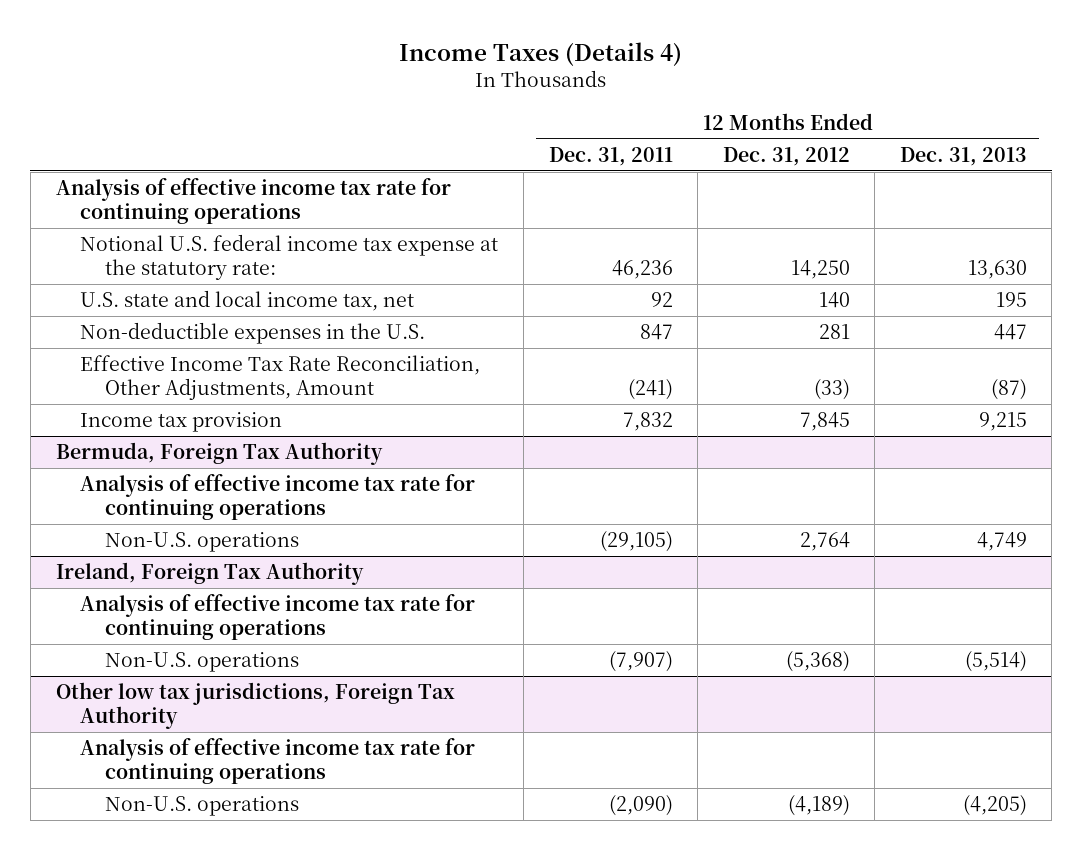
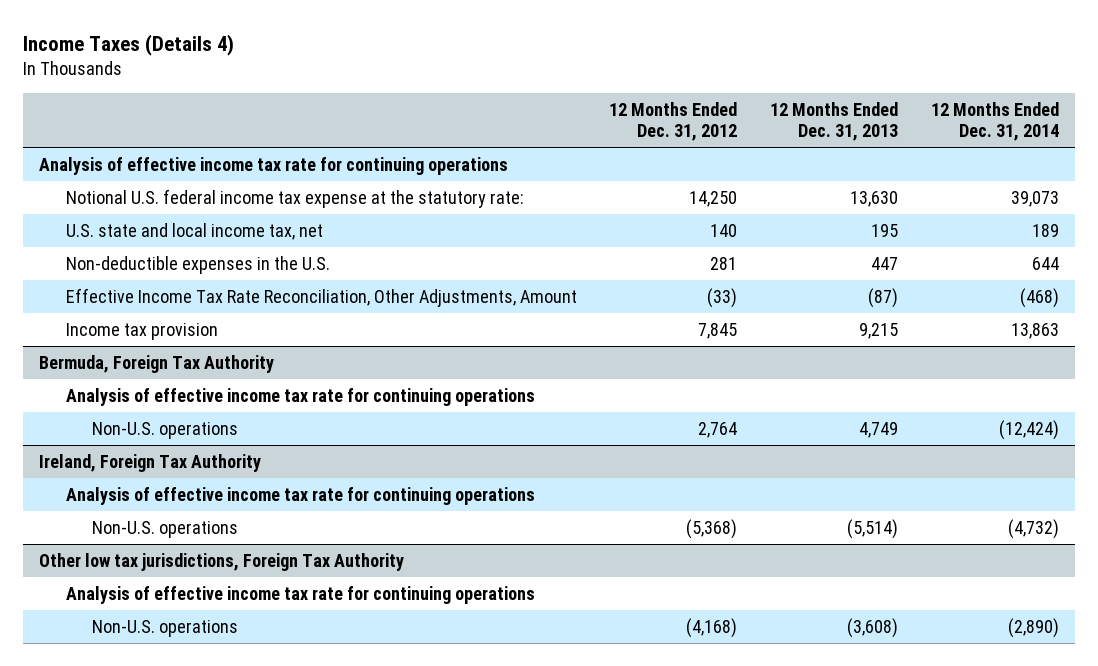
[548,146,673,166] Dec. 31, 2011 -> none
none -> [930,101,1059,142] 12 Months Ended Dec. 31, 2014
[787,795,850,817] (4,189) -> [686,617,738,638] (4,168)
[962,795,1027,817] (4,205) -> [846,617,898,638] (3,608)

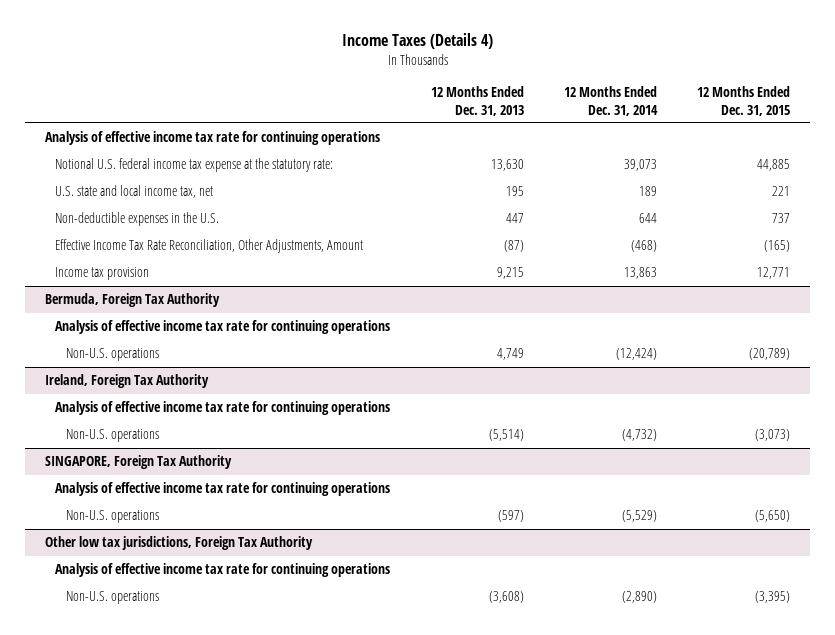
[609,101,738,142] 12 Months Ended Dec. 31, 2012 -> none
none -> [697,86,791,116] 12 Months Ended Dec. 31, 2015
none -> [45,455,233,470] SINGAPORE, Foreign Tax Authority
none -> [55,482,391,497] Analysis of effective income tax rate for continuing operations
none -> [65,510,159,524] Non-U.S. operations

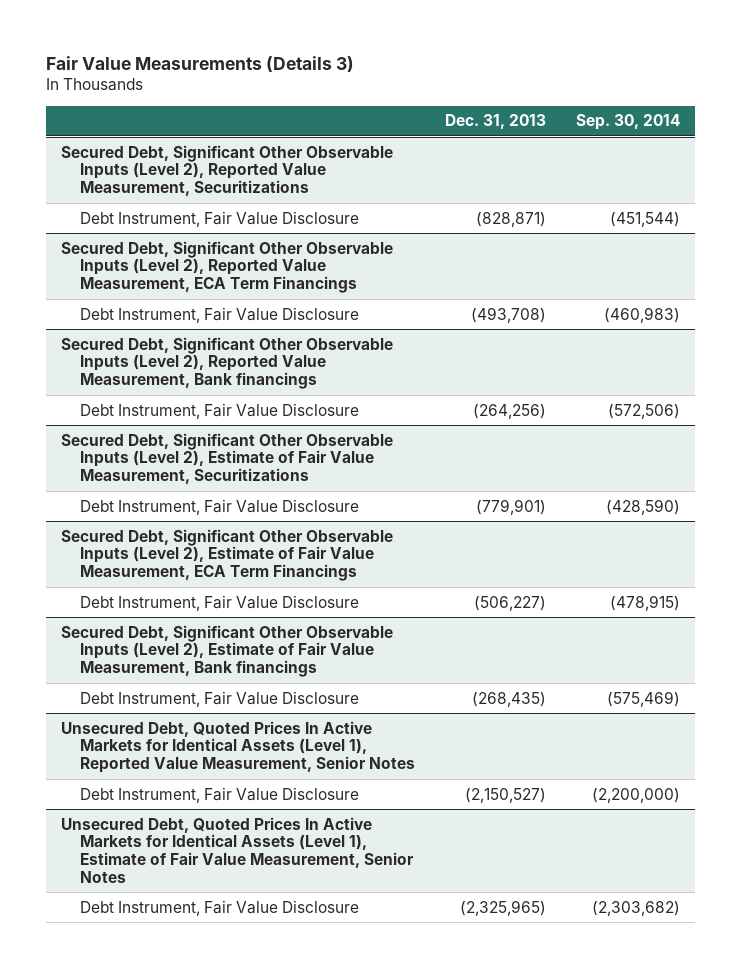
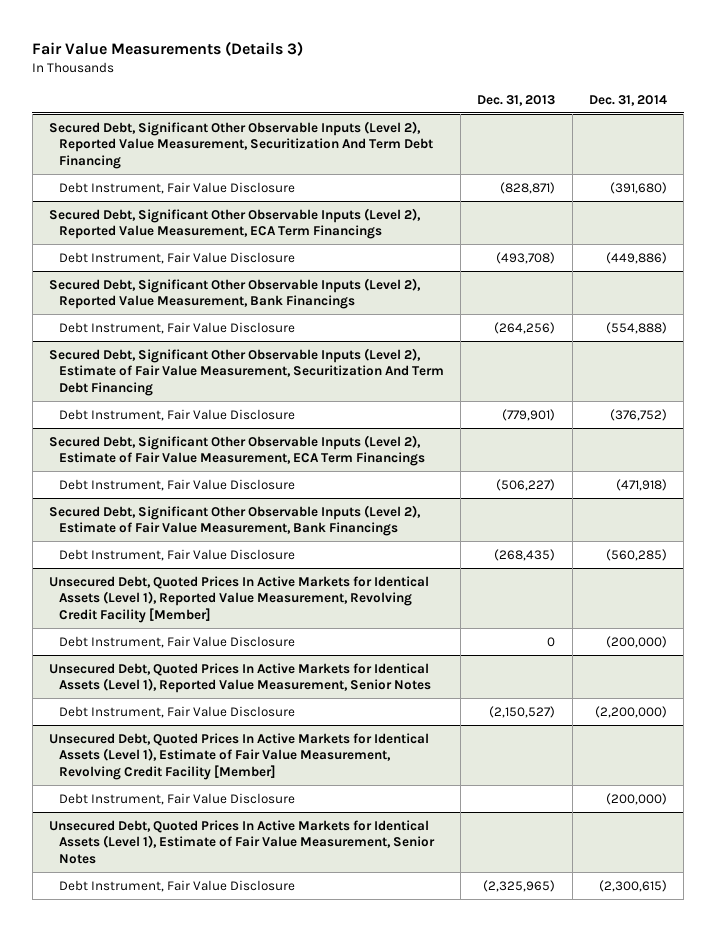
[576,114,681,131] Sep. 30, 2014 -> none
none -> [588,94,667,106] Dec. 31, 2014
[61,144,394,197] Secured Debt, Significant Other Observable Inputs (Level 2), Reported Value Measurement, Securitizations -> [49,120,433,169] Secured Debt, Significant Other Observable Inputs (Level 2), Reported Value Measurement, Securitization And Term Debt Financing
[61,336,394,390] Secured Debt, Significant Other Observable Inputs (Level 2), Reported Value Measurement, Bank financings -> [49,277,422,310] Secured Debt, Significant Other Observable Inputs (Level 2), Reported Value Measurement, Bank Financings
[61,432,394,485] Secured Debt, Significant Other Observable Inputs (Level 2), Estimate of Fair Value Measurement, Securitizations -> [49,347,444,396] Secured Debt, Significant Other Observable Inputs (Level 2), Estimate of Fair Value Measurement, Securitization And Term Debt Financing
[61,624,394,678] Secured Debt, Significant Other Observable Inputs (Level 2), Estimate of Fair Value Measurement, Bank financings -> [49,504,422,537] Secured Debt, Significant Other Observable Inputs (Level 2), Estimate of Fair Value Measurement, Bank Financings
none -> [49,575,430,623] Unsecured Debt, Quoted Prices In Active Markets for Identical Assets (Level 1), Reported Value Measurement, Revolving Credit Facility [Member]
none -> [58,635,295,648] Debt Instrument, Fair Value Disclosure
none -> [49,732,430,780] Unsecured Debt, Quoted Prices In Active Markets for Identical Assets (Level 1), Estimate of Fair Value Measurement, Revolving Credit Facility [Member]
none -> [58,792,295,805] Debt Instrument, Fair Value Disclosure

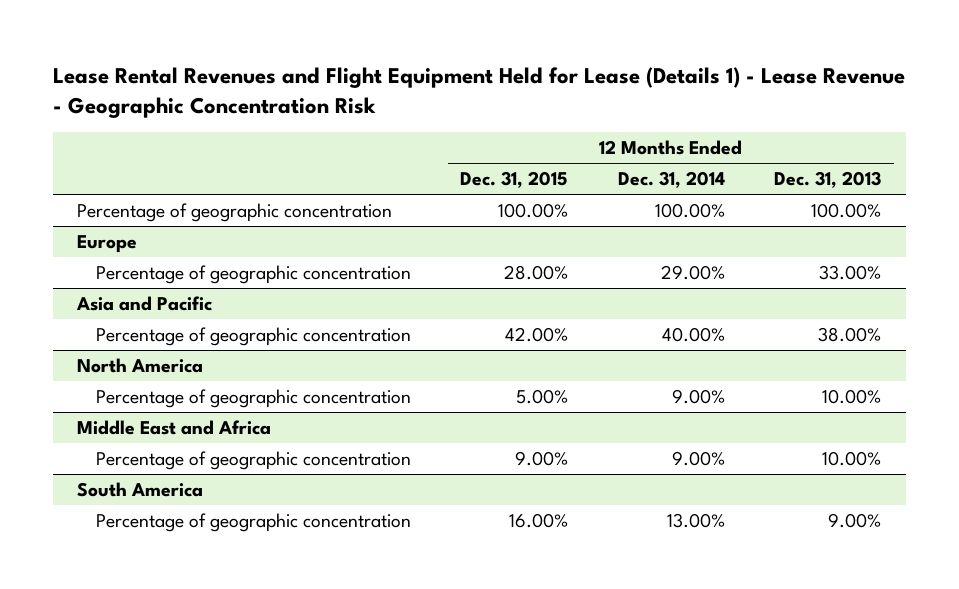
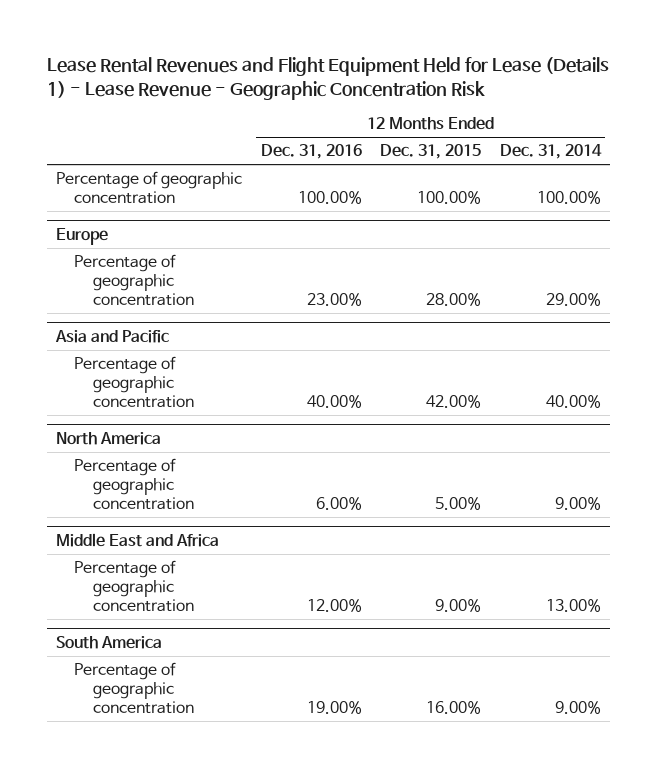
[774,171,882,189] Dec. 31, 2013 -> none
none -> [260,144,362,160] Dec. 31, 2016
[671,450,725,466] 9.00% -> [545,599,601,613] 13.00%
[666,512,725,528] 13.00% -> [554,701,601,715] 9.00%

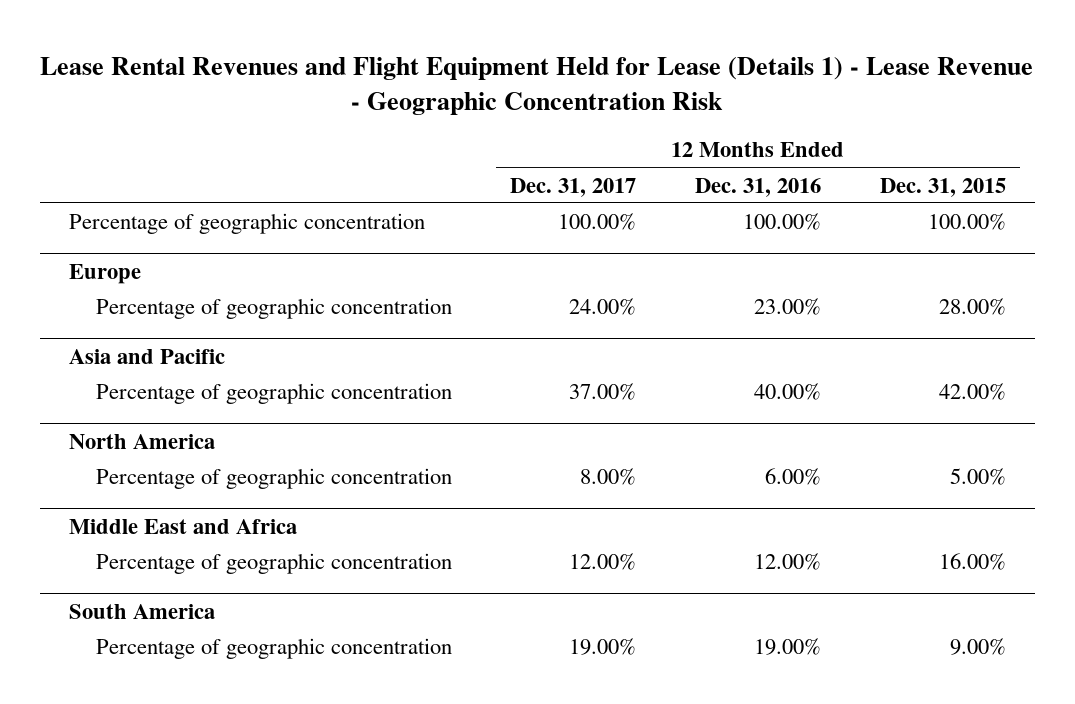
[499,144,602,160] Dec. 31, 2014 -> none
none -> [510,177,637,197] Dec. 31, 2017
[435,599,482,613] 9.00% -> [938,553,1006,571] 16.00%
[426,701,482,715] 16.00% -> [949,638,1006,656] 9.00%

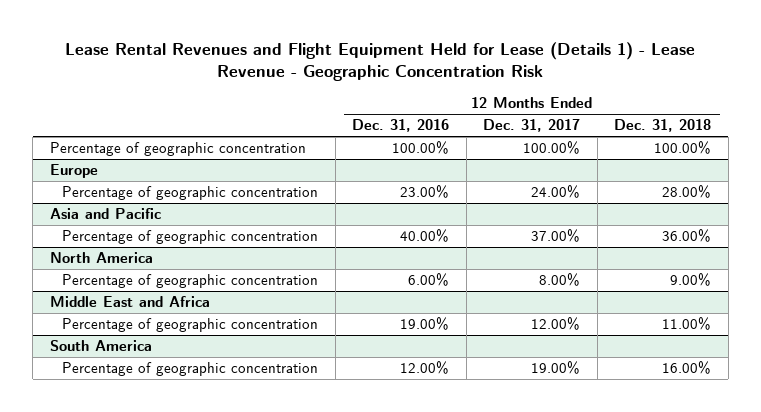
[879,177,1006,197] Dec. 31, 2015 -> none
none -> [614,119,712,133] Dec. 31, 2018
[753,553,821,571] 12.00% -> [400,317,450,331] 19.00%
[753,638,821,656] 19.00% -> [400,361,450,375] 12.00%

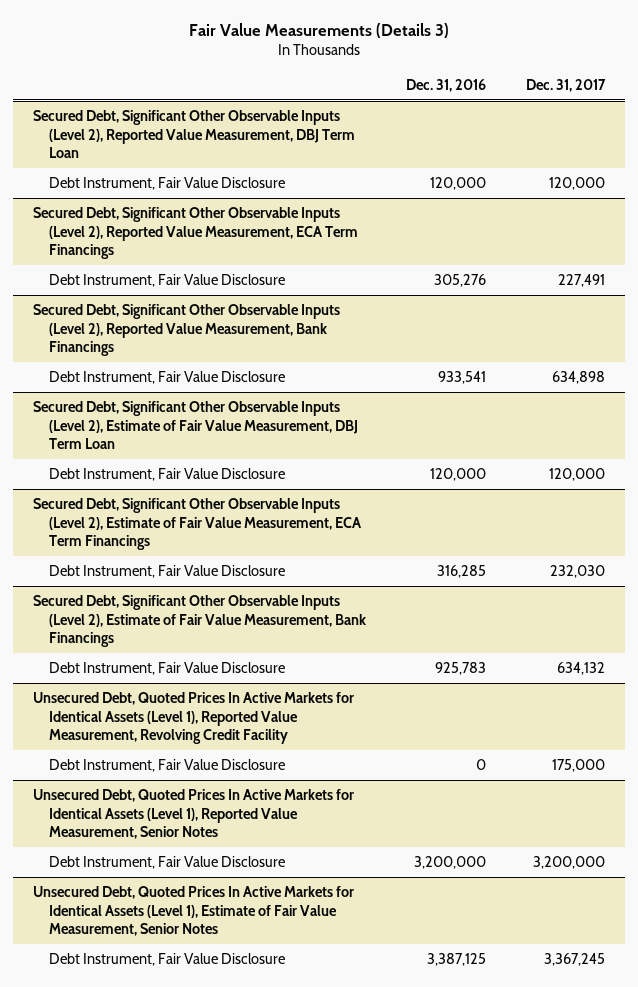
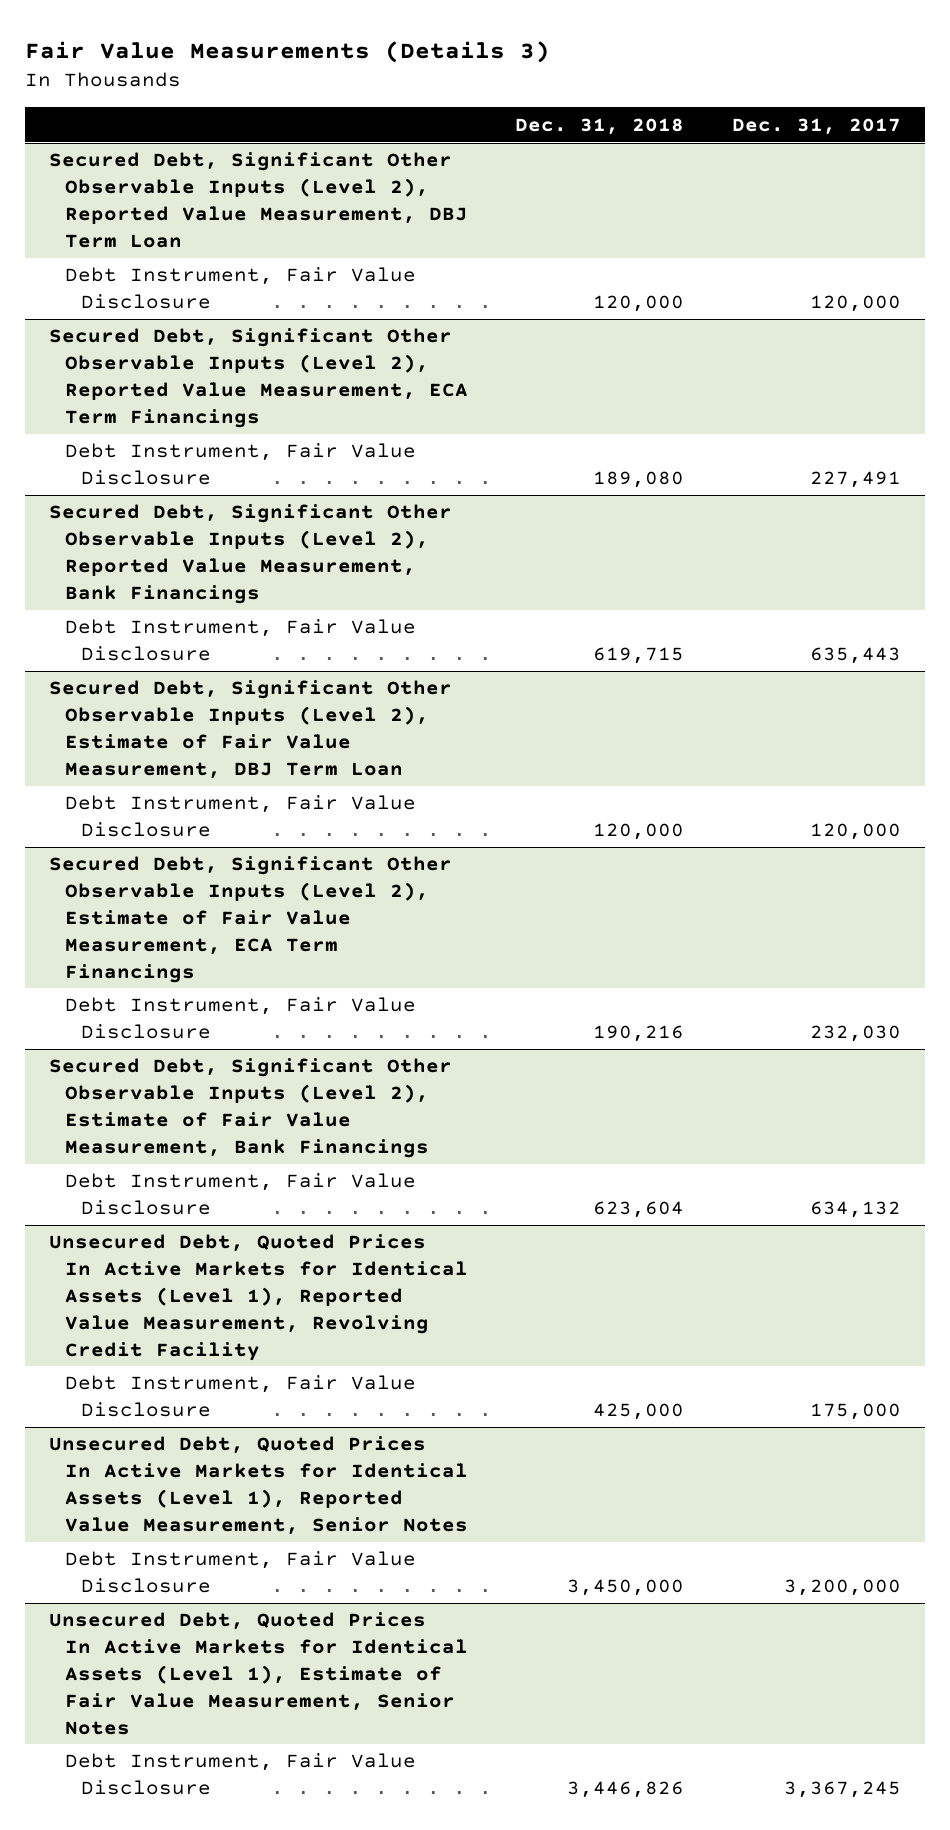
[406,78,487,92] Dec. 31, 2016 -> none
none -> [515,117,685,135] Dec. 31, 2018
[552,370,606,384] 634,898 -> [809,647,901,665] 635,443

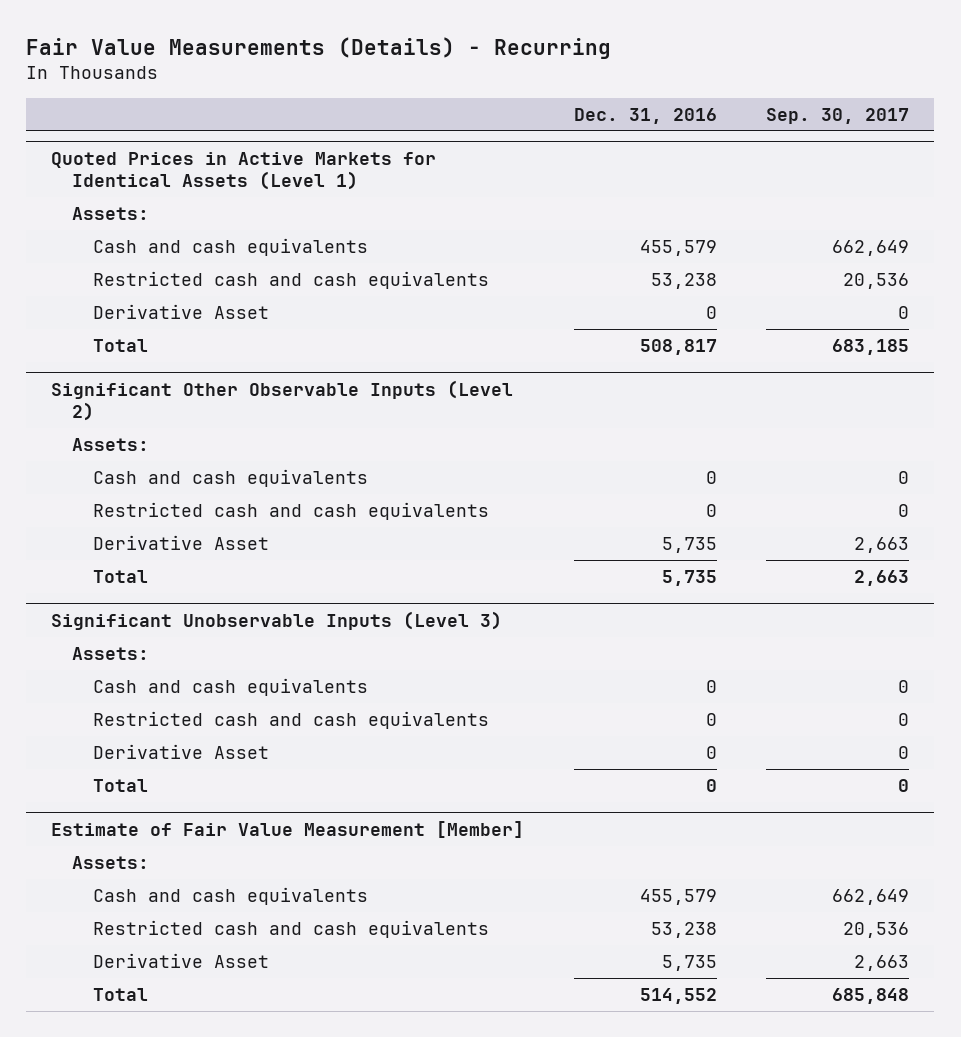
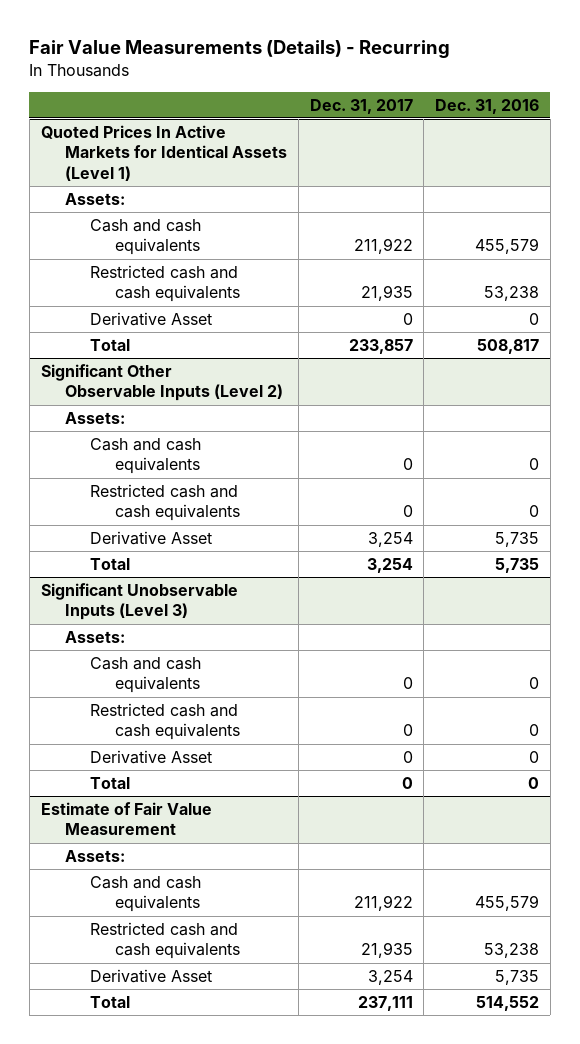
[766,107,910,124] Sep. 30, 2017 -> none
none -> [309,98,413,114] Dec. 31, 2017
[51,151,437,190] Quoted Prices in Active Markets for Identical Assets (Level 1) -> [40,124,288,181] Quoted Prices In Active Markets for Identical Assets (Level 1)
[51,820,525,838] Estimate of Fair Value Measurement [Member] -> [40,801,212,836] Estimate of Fair Value Measurement

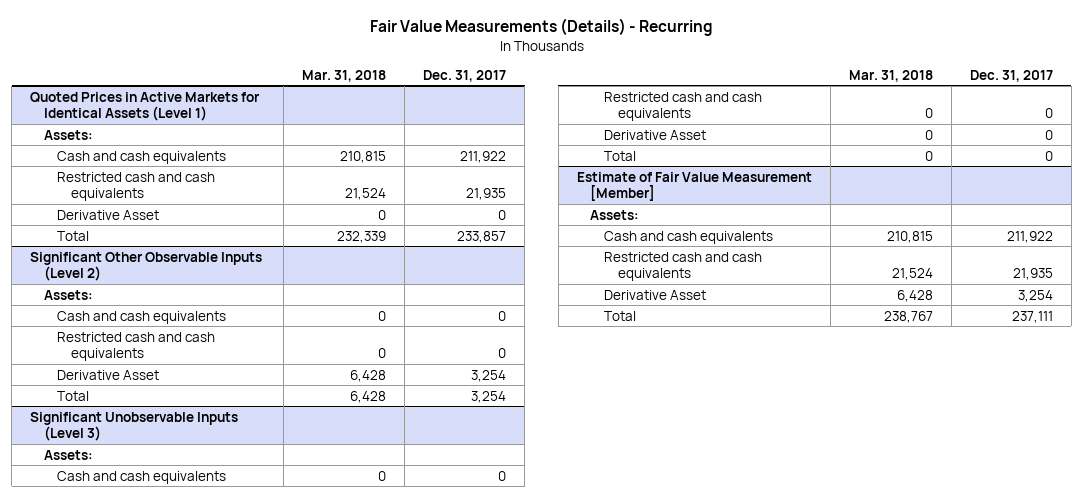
[435,98,540,114] Dec. 31, 2016 -> none
none -> [302,69,387,82] Mar. 31, 2018
[40,124,288,181] Quoted Prices In Active Markets for Identical Assets (Level 1) -> [30,91,261,121] Quoted Prices in Active Markets for Identical Assets (Level 1)
[40,801,212,836] Estimate of Fair Value Measurement -> [576,171,812,201] Estimate of Fair Value Measurement [Member]

